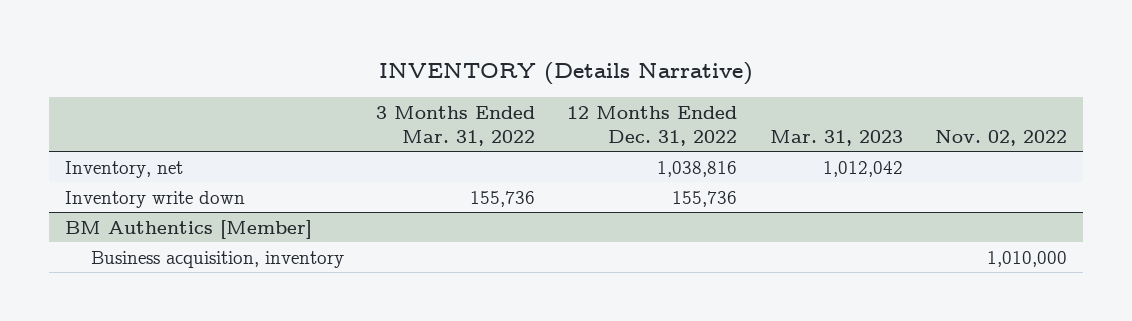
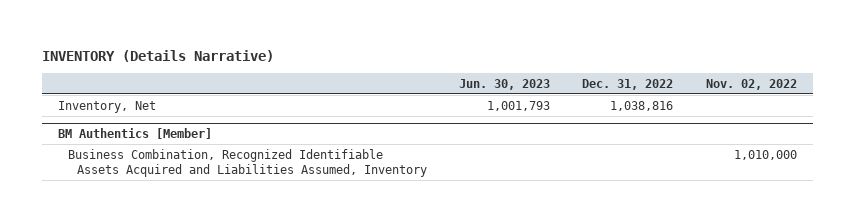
[376,105,536,146] 3 Months Ended Mar. 31, 2022 -> none
[567,105,738,146] 12 Months Ended Dec. 31, 2022 -> none
[769,129,903,146] Mar. 31, 2023 -> none
none -> [459,78,551,90] Jun. 30, 2023
none -> [582,78,674,90] Dec. 31, 2022
[64,190,245,208] Inventory write down -> none
[64,160,183,178] Inventory, net -> [58,100,157,113] Inventory, Net
[90,250,344,268] Business acquisition, inventory -> [67,148,427,177] Business Combination, Recognized Identifiable Assets Acquired and Liabilities Assumed, Inventory

